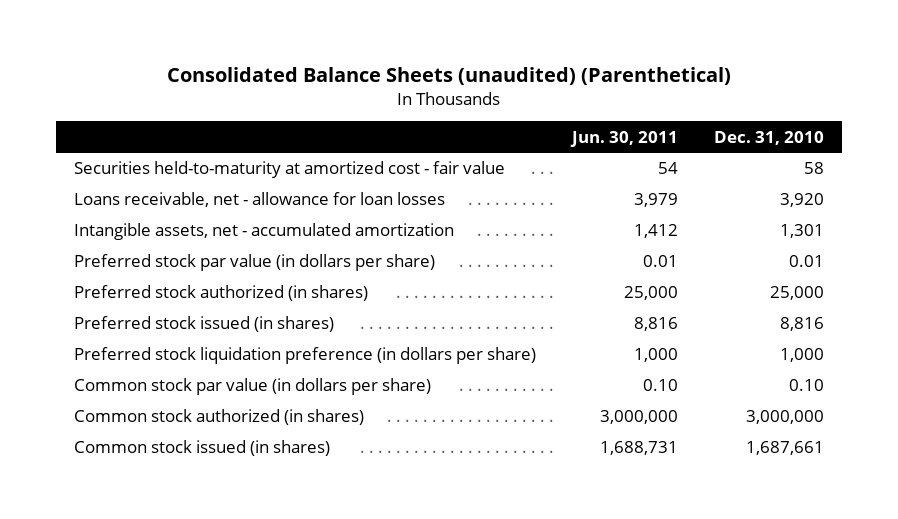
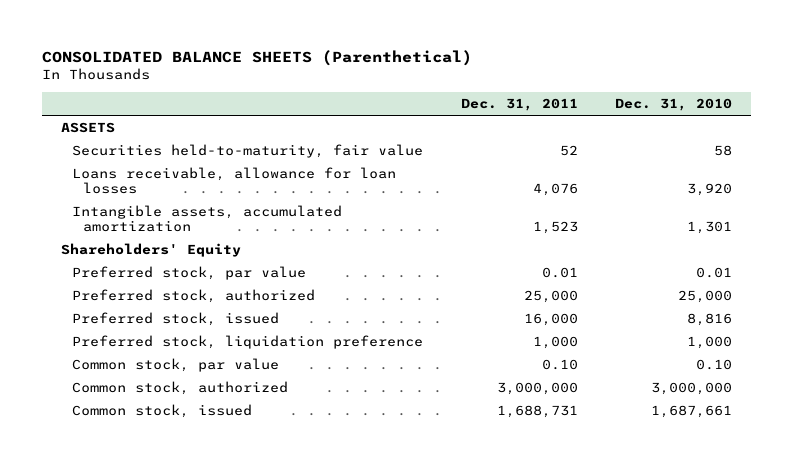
[167,66,732,85] Consolidated Balance Sheets (unaudited) (Parenthetical) -> [42,50,473,67] CONSOLIDATED BALANCE SHEETS (Parenthetical)
[570,130,679,147] Jun. 30, 2011 -> none
none -> [460,98,578,112] Dec. 31, 2011
none -> [61,121,116,133] ASSETS
[74,161,506,179] Securities held-to-maturity at amortized cost - fair value -> [71,143,423,158] Securities held-to-maturity, fair value
[74,192,446,208] Loans receivable, net - allowance for loan losses -> [71,166,396,195] Loans receivable, allowance for loan losses
[74,223,455,241] Intangible assets, net - accumulated amortization -> [71,204,342,233] Intangible assets, accumulated amortization
none -> [61,242,242,257] Shareholders' Equity
[74,254,436,272] Preferred stock par value (in dollars per share) -> [71,265,306,280] Preferred stock, par value
[74,285,369,302] Preferred stock authorized (in shares) -> [71,288,315,303] Preferred stock, authorized
[74,316,335,333] Preferred stock issued (in shares) -> [71,311,279,326] Preferred stock, issued
[74,347,537,365] Preferred stock liquidation preference (in dollars per share) -> [71,334,423,349] Preferred stock, liquidation preference
[74,378,432,396] Common stock par value (in dollars per share) -> [71,357,279,372] Common stock, par value
[74,409,365,426] Common stock authorized (in shares) -> [71,380,288,395] Common stock, authorized
[74,440,331,457] Common stock issued (in shares) -> [71,403,252,418] Common stock, issued

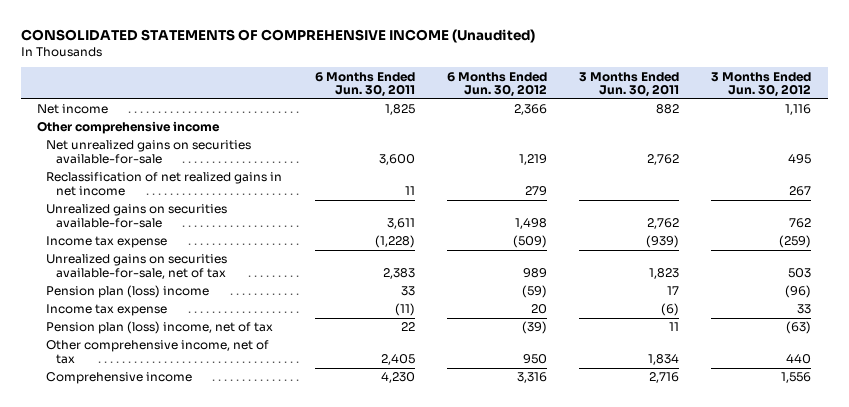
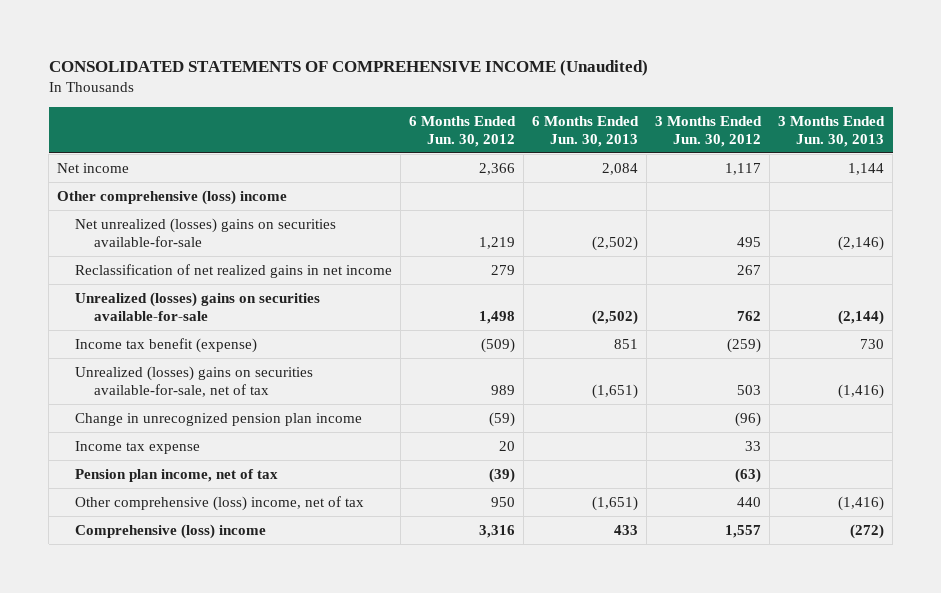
[314,71,415,98] 6 Months Ended Jun. 30, 2011 -> none
[579,71,680,98] 3 Months Ended Jun. 30, 2011 -> none
none -> [532,115,640,147] 6 Months Ended Jun. 30, 2013
none -> [778,115,886,147] 3 Months Ended Jun. 30, 2013
[785,104,812,116] 1,116 -> [725,162,762,175] 1,117
[37,121,221,135] Other comprehensive income -> [57,189,288,205] Other comprehensive (loss) income
[46,140,252,164] Net unrealized gains on securities available-for-sale -> [75,217,337,247] Net unrealized (losses) gains on securities available-for-sale
[46,204,228,228] Unrealized gains on securities available-for-sale -> [75,291,321,321] Unrealized (losses) gains on securities available-for-sale
[46,236,168,249] Income tax expense -> [75,337,258,353] Income tax benefit (expense)
[46,254,228,279] Unrealized gains on securities available-for-sale, net of tax -> [75,365,314,397] Unrealized (losses) gains on securities available-for-sale, net of tax
[46,285,210,299] Pension plan (loss) income -> [75,412,363,426] Change in unrecognized pension plan income
[46,321,274,335] Pension plan (loss) income, net of tax -> [75,468,279,482] Pension plan income, net of tax
[46,340,270,364] Other comprehensive income, net of tax -> [75,495,365,511] Other comprehensive (loss) income, net of tax
[46,372,193,385] Comprehensive income -> [75,523,267,539] Comprehensive (loss) income
[781,372,812,384] 1,556 -> [725,524,762,538] 1,557

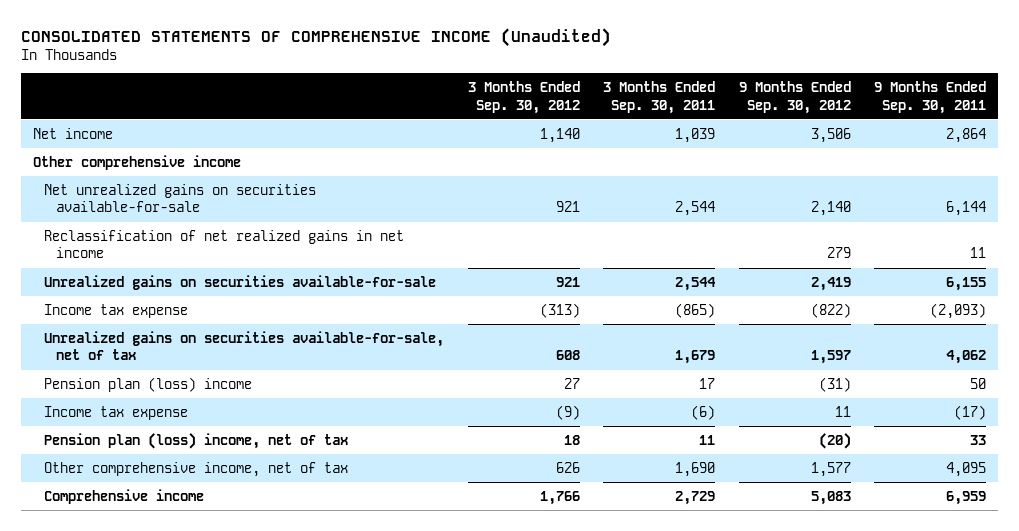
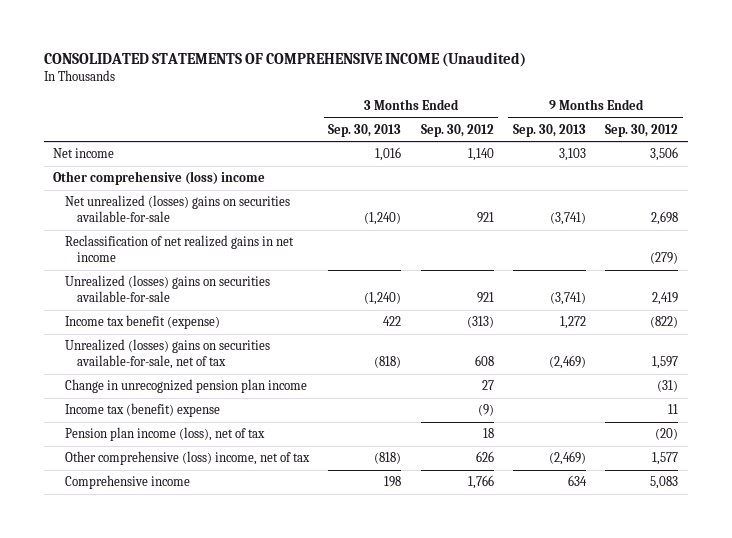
[603,81,716,114] 3 Months Ended Sep. 30, 2011 -> none
[874,81,987,114] 9 Months Ended Sep. 30, 2011 -> none
none -> [328,124,402,138] Sep. 30, 2013
none -> [512,124,586,138] Sep. 30, 2013
[32,154,241,170] Other comprehensive income -> [53,171,266,186] Other comprehensive (loss) income
[44,183,317,213] Net unrealized gains on securities available-for-sale -> [65,195,291,223] Net unrealized (losses) gains on securities available-for-sale
[810,201,851,217] 2,140 -> [651,211,679,226] 2,698
[826,247,851,259] 279 -> [650,252,679,265] (279)
[44,274,437,290] Unrealized gains on securities available-for-sale -> [65,275,271,303] Unrealized (losses) gains on securities available-for-sale
[44,303,189,318] Income tax expense -> [65,315,221,330] Income tax benefit (expense)
[44,330,445,361] Unrealized gains on securities available-for-sale, net of tax -> [65,339,271,370] Unrealized (losses) gains on securities available-for-sale, net of tax
[44,376,253,392] Pension plan (loss) income -> [65,379,308,394] Change in unrecognized pension plan income
[44,405,189,420] Income tax expense -> [65,403,221,418] Income tax (benefit) expense
[44,432,349,449] Pension plan (loss) income, net of tax -> [65,427,266,442] Pension plan income (loss), net of tax
[44,461,349,477] Other comprehensive income, net of tax -> [65,451,311,466] Other comprehensive (loss) income, net of tax

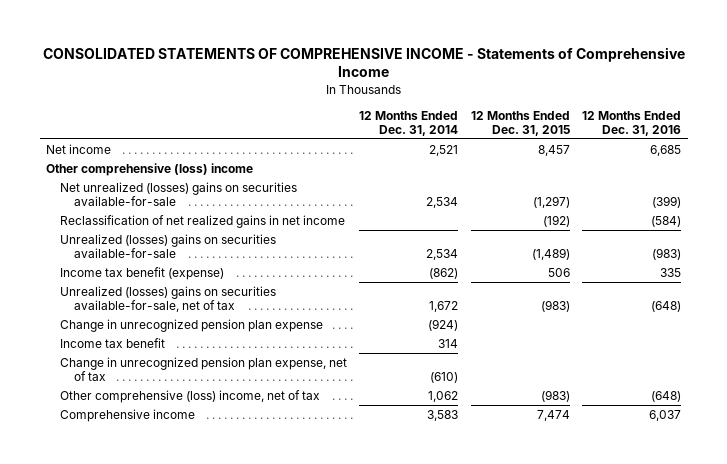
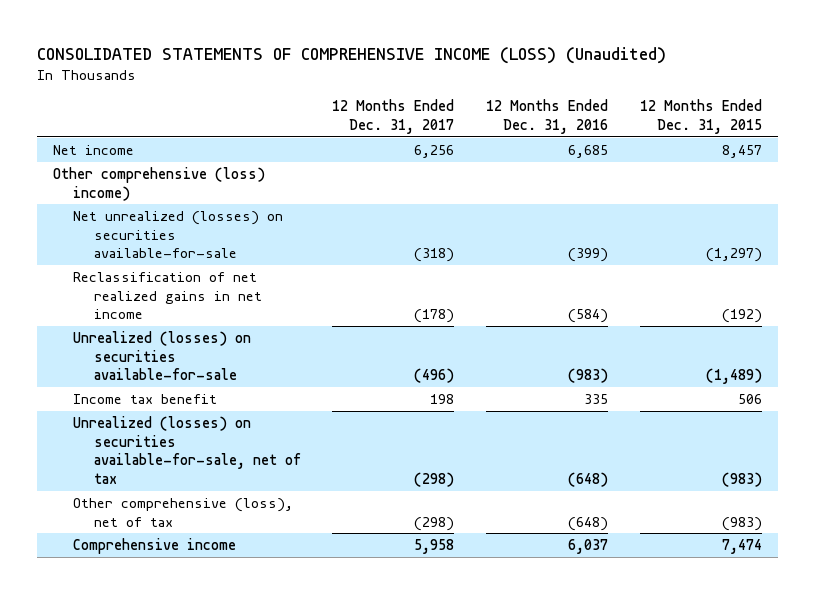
[42,46,685,78] CONSOLIDATED STATEMENTS OF COMPREHENSIVE INCOME - Statements of Comprehensive Income -> [37,46,667,64] CONSOLIDATED STATEMENTS OF COMPREHENSIVE INCOME (LOSS) (Unaudited)
[359,110,459,136] 12 Months Ended Dec. 31, 2014 -> none
none -> [332,99,455,135] 12 Months Ended Dec. 31, 2017
[45,162,253,176] Other comprehensive (loss) income -> [53,166,266,201] Other comprehensive (loss) income)
[59,181,297,207] Net unrealized (losses) gains on securities available-for-sale -> [73,210,284,259] Net unrealized (losses) on securities available-for-sale
[59,318,323,332] Change in unrecognized pension plan expense -> none
[59,337,165,348] Income tax benefit -> none
[59,356,347,382] Change in unrecognized pension plan expense, net of tax -> none
[59,233,276,259] Unrealized (losses) gains on securities available-for-sale -> [73,330,252,381] Unrealized (losses) on securities available-for-sale
[59,266,224,280] Income tax benefit (expense) -> [73,393,218,404] Income tax benefit
[59,285,276,313] Unrealized (losses) gains on securities available-for-sale, net of tax -> [73,415,301,485] Unrealized (losses) on securities available-for-sale, net of tax
[59,389,320,403] Other comprehensive (loss) income, net of tax -> [73,497,294,527] Other comprehensive (loss), net of tax

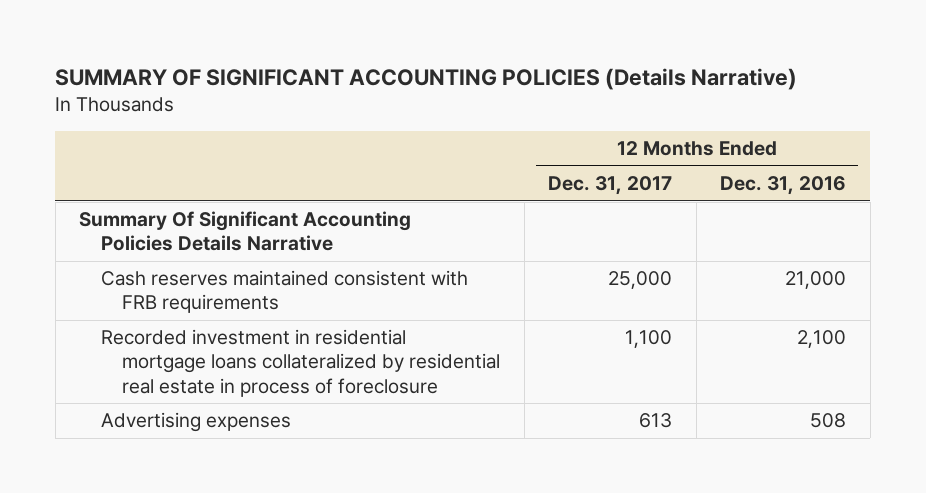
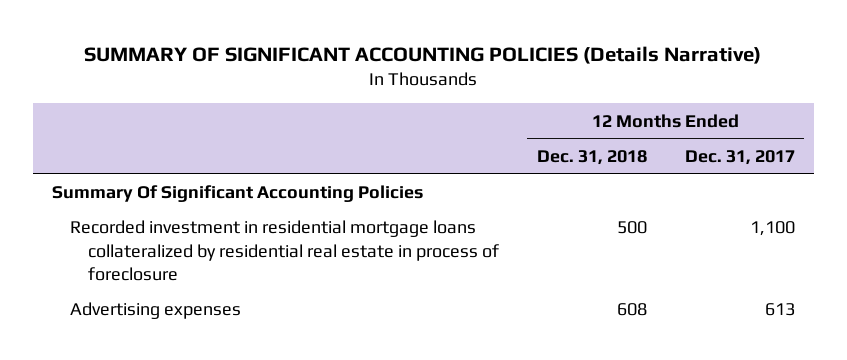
[720,176,847,196] Dec. 31, 2016 -> none
none -> [536,150,647,166] Dec. 31, 2018
[100,270,468,314] Cash reserves maintained consistent with FRB requirements -> none
[79,211,412,252] Summary Of Significant Accounting Policies Details Narrative -> [52,185,424,203] Summary Of Significant Accounting Policies

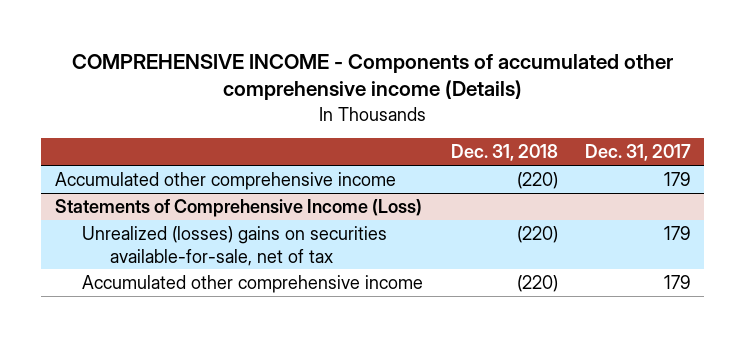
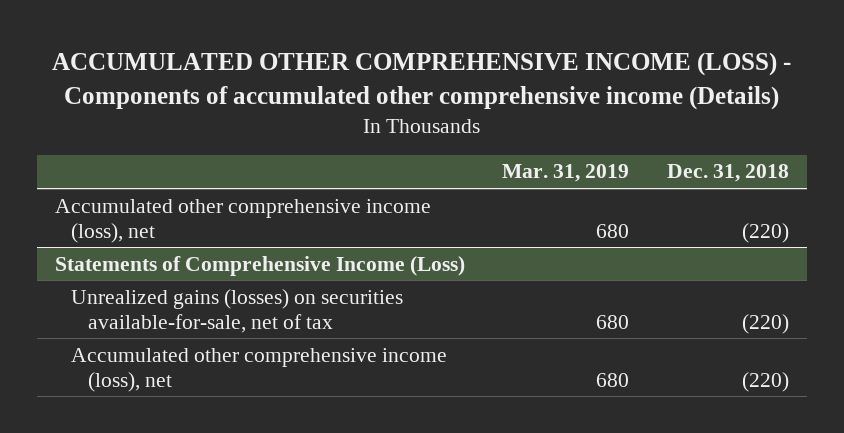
[71,53,673,101] COMPREHENSIVE INCOME - Components of accumulated other comprehensive income (Details) -> [51,52,791,110] ACCUMULATED OTHER COMPREHENSIVE INCOME (LOSS) - Components of accumulated other comprehensive income (Details)
[584,144,691,162] Dec. 31, 2017 -> none
none -> [502,164,630,183] Mar. 31, 2019
[54,172,396,191] Accumulated other comprehensive income -> [55,198,432,243] Accumulated other comprehensive income (loss), net
[82,226,388,266] Unrealized (losses) gains on securities available-for-sale, net of tax -> [71,288,404,333] Unrealized gains (losses) on securities available-for-sale, net of tax
[82,275,424,294] Accumulated other comprehensive income -> [71,347,448,392] Accumulated other comprehensive income (loss), net

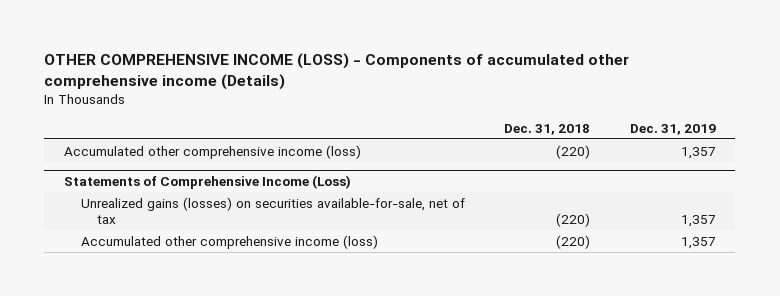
[51,52,791,110] ACCUMULATED OTHER COMPREHENSIVE INCOME (LOSS) - Components of accumulated other comprehensive income (Details) -> [44,52,630,90] OTHER COMPREHENSIVE INCOME (LOSS) - Components of accumulated other comprehensive income (Details)
[502,164,630,183] Mar. 31, 2019 -> none
none -> [629,123,716,135] Dec. 31, 2019
[55,198,432,243] Accumulated other comprehensive income (loss), net -> [64,144,362,159] Accumulated other comprehensive income (loss)
[71,347,448,392] Accumulated other comprehensive income (loss), net -> [80,234,378,249] Accumulated other comprehensive income (loss)

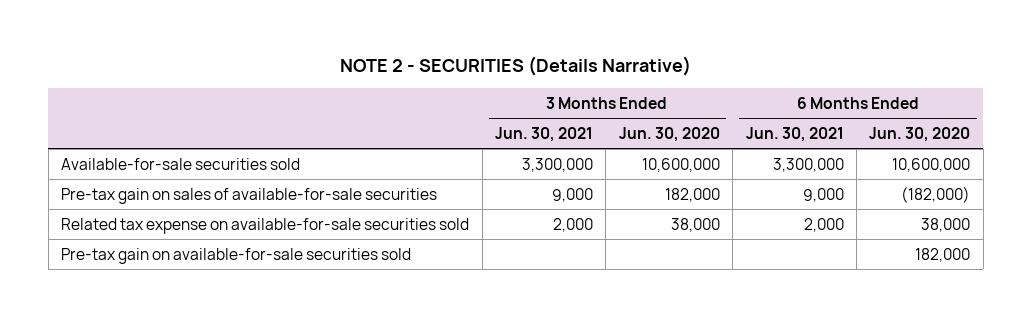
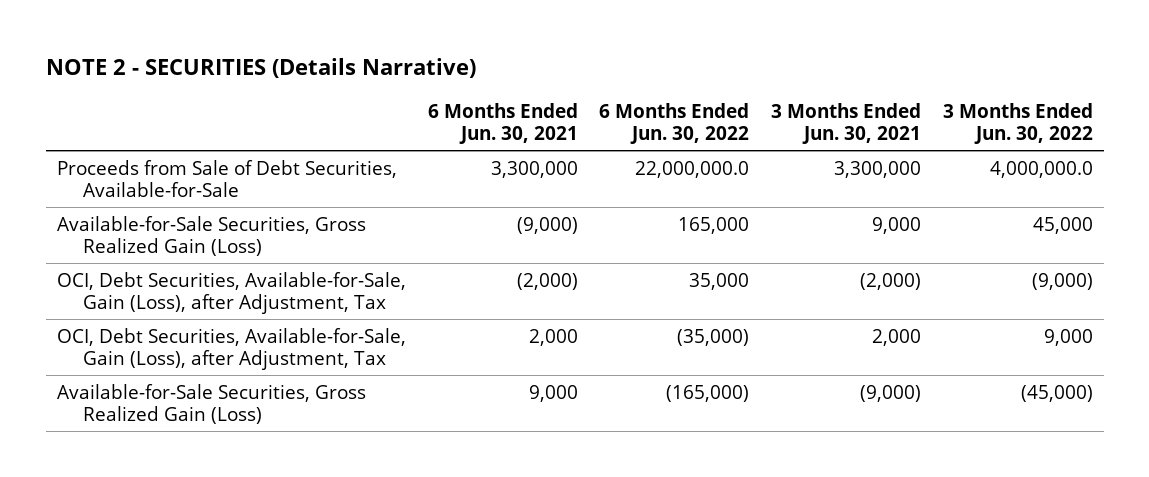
[618,126,720,142] Jun. 30, 2020 -> none
[869,126,971,142] Jun. 30, 2020 -> none
none -> [599,102,750,145] 6 Months Ended Jun. 30, 2022
none -> [942,102,1093,145] 3 Months Ended Jun. 30, 2022
[61,247,412,264] Pre-tax gain on available-for-sale securities sold -> none
[61,157,301,170] Available-for-sale securities sold -> [56,159,397,197] Proceeds from Sale of Debt Securities, Available-for-Sale
[61,187,438,204] Pre-tax gain on sales of available-for-sale securities -> [56,215,366,256] Available-for-Sale Securities, Gross Realized Gain (Loss)
[802,187,844,202] 9,000 -> [516,216,578,234] (9,000)
[61,217,470,234] Related tax expense on available-for-sale securities sold -> [56,271,406,314] OCI, Debt Securities, Available-for-Sale, Gain (Loss), after Adjustment, Tax
[553,217,594,232] 2,000 -> [859,272,921,290] (2,000)
[803,217,844,232] 2,000 -> [516,272,578,290] (2,000)
none -> [56,327,406,370] OCI, Debt Securities, Available-for-Sale, Gain (Loss), after Adjustment, Tax
none -> [56,383,366,424] Available-for-Sale Securities, Gross Realized Gain (Loss)

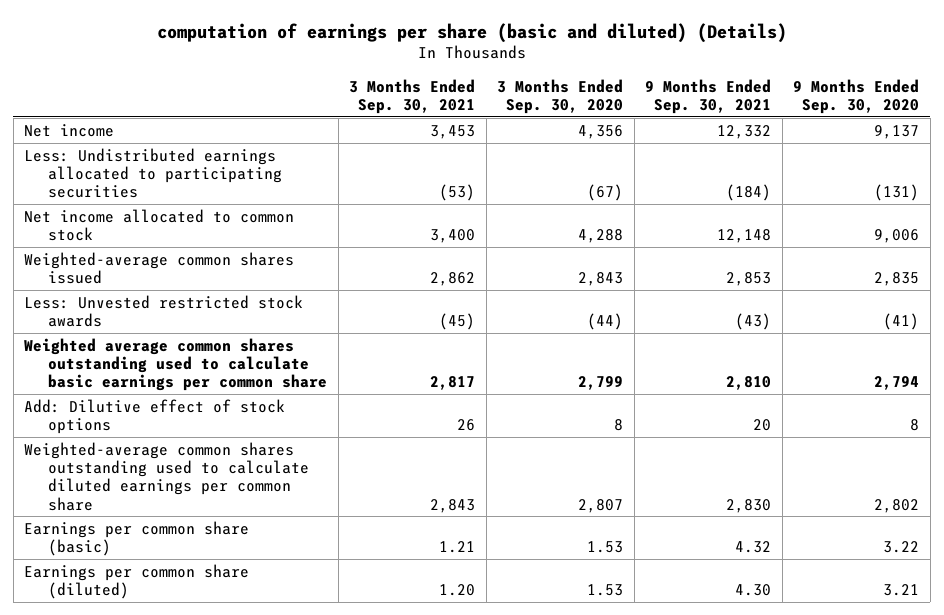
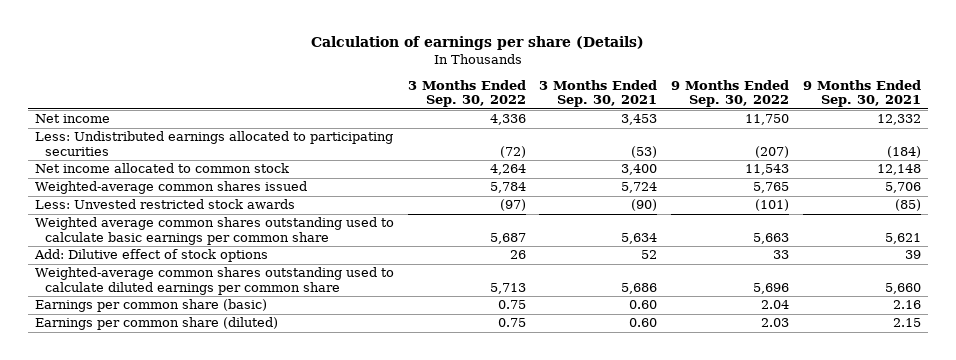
[156,22,787,43] computation of earnings per share (basic and diluted) (Details) -> [310,36,644,51] Calculation of earnings per share (Details)
[497,78,624,114] 3 Months Ended Sep. 30, 2020 -> none
[793,78,920,114] 9 Months Ended Sep. 30, 2020 -> none
none -> [407,79,526,108] 3 Months Ended Sep. 30, 2022
none -> [671,79,790,108] 9 Months Ended Sep. 30, 2022
[430,272,476,287] 2,862 -> [621,182,658,194] 5,724
[726,272,772,287] 2,853 -> [884,182,921,194] 5,706
[439,313,476,331] (45) -> [631,199,658,212] (90)
[735,313,772,331] (43) -> [894,199,921,212] (85)
[430,376,476,391] 2,817 -> [621,233,658,245] 5,634
[726,376,772,391] 2,810 -> [884,233,921,245] 5,621
[457,419,476,432] 26 -> [641,250,658,260] 52
[753,419,772,432] 20 -> [904,250,921,260] 39
[430,498,476,513] 2,843 -> [621,283,658,295] 5,686
[726,498,772,513] 2,830 -> [884,283,921,295] 5,660
[439,541,476,554] 1.21 -> [629,300,658,310] 0.60
[735,541,772,554] 4.32 -> [892,300,921,310] 2.16
[439,584,476,597] 1.20 -> [629,318,658,328] 0.60
[735,584,772,597] 4.30 -> [892,318,921,328] 2.15

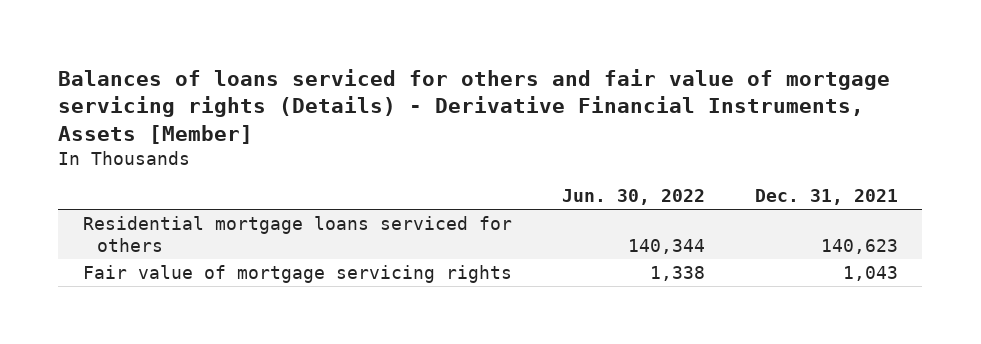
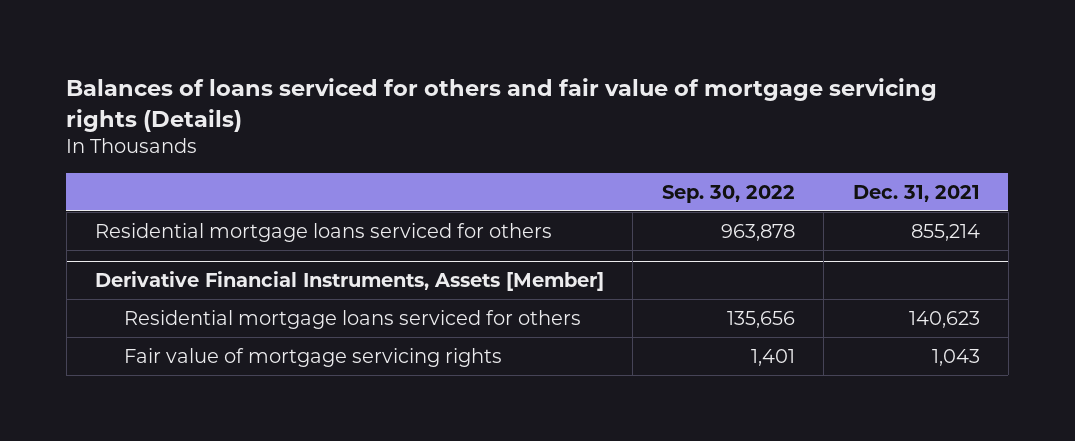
[58,68,891,144] Balances of loans serviced for others and fair value of mortgage servicing rights (Details) - Derivative Financial Instruments, Assets [Member] -> [66,78,938,132] Balances of loans serviced for others and fair value of mortgage servicing rights (Details)
[561,189,705,206] Jun. 30, 2022 -> none
none -> [661,184,795,203] Sep. 30, 2022
none -> [94,222,552,242] Residential mortgage loans serviced for others
none -> [94,271,604,292] Derivative Financial Instruments, Assets [Member]

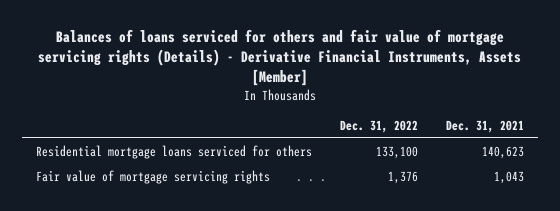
[66,78,938,132] Balances of loans serviced for others and fair value of mortgage servicing rights (Details) -> [37,29,521,87] Balances of loans serviced for others and fair value of mortgage servicing rights (Details) - Derivative Financial Instruments, Assets [Member]
[661,184,795,203] Sep. 30, 2022 -> none
none -> [339,119,418,133] Dec. 31, 2022
[94,222,552,242] Residential mortgage loans serviced for others -> none
[94,271,604,292] Derivative Financial Instruments, Assets [Member] -> none

